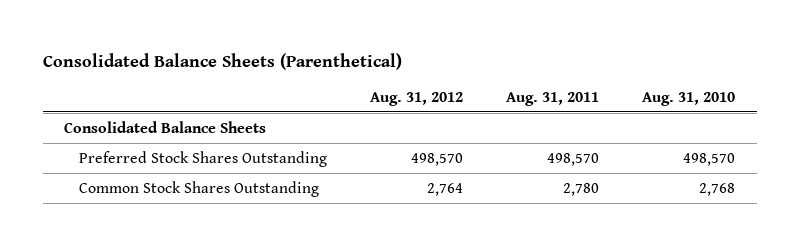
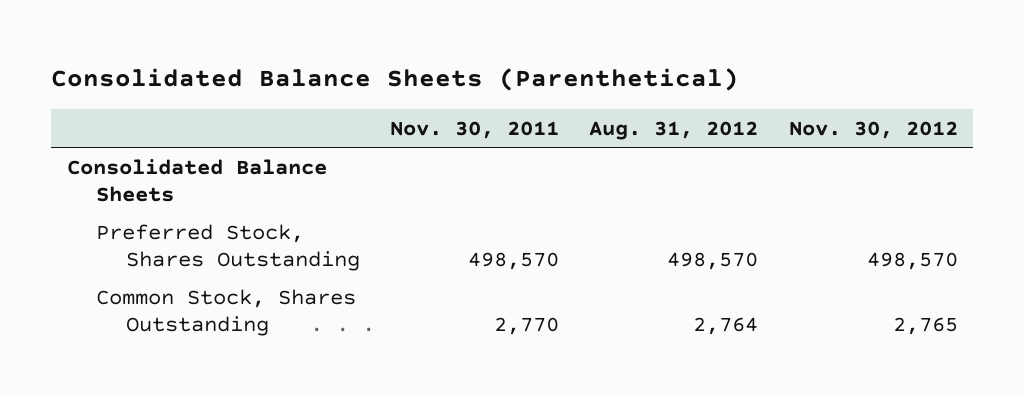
[505,91,599,106] Aug. 31, 2011 -> none
[642,91,736,106] Aug. 31, 2010 -> none
none -> [390,120,560,139] Nov. 30, 2011
none -> [788,120,958,139] Nov. 30, 2012
[78,150,327,167] Preferred Stock Shares Outstanding -> [96,223,360,271] Preferred Stock, Shares Outstanding
[78,180,319,197] Common Stock Shares Outstanding -> [96,288,357,336] Common Stock, Shares Outstanding

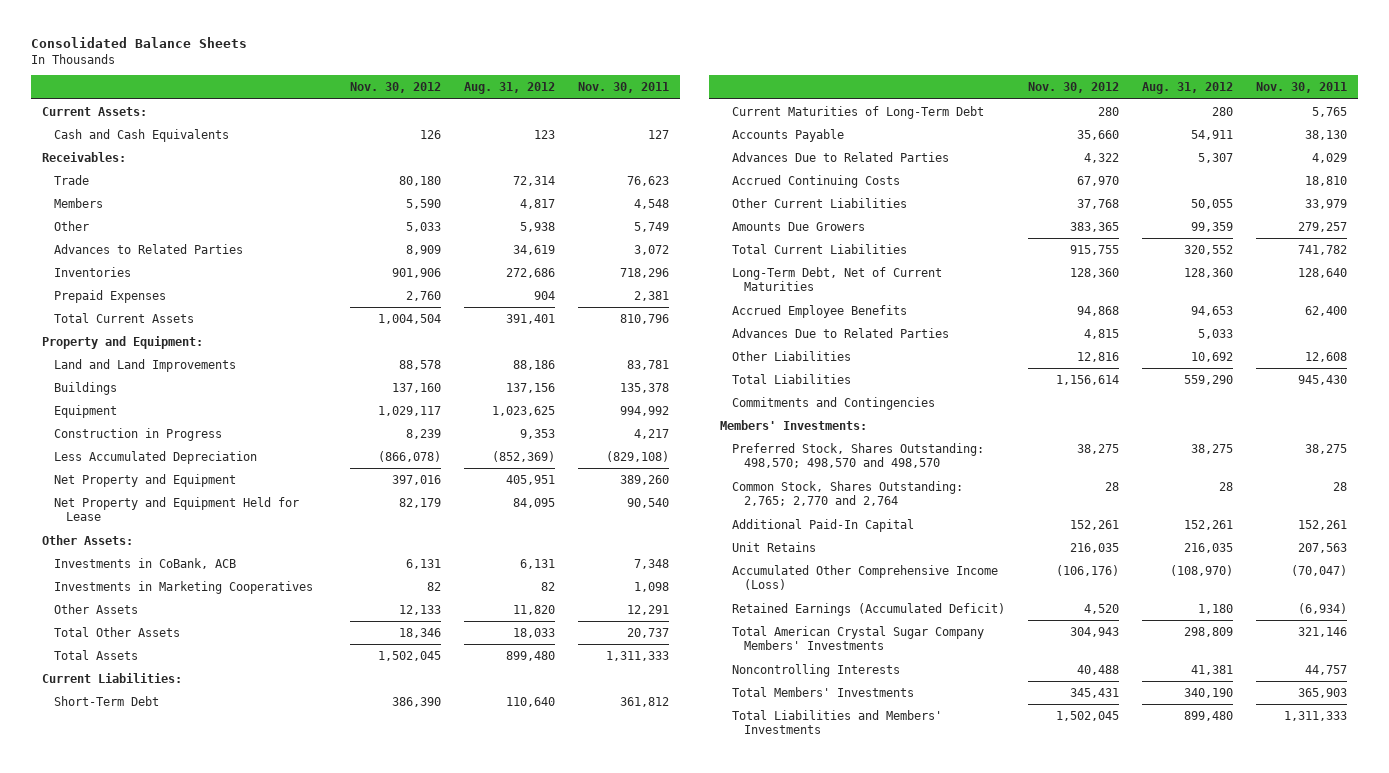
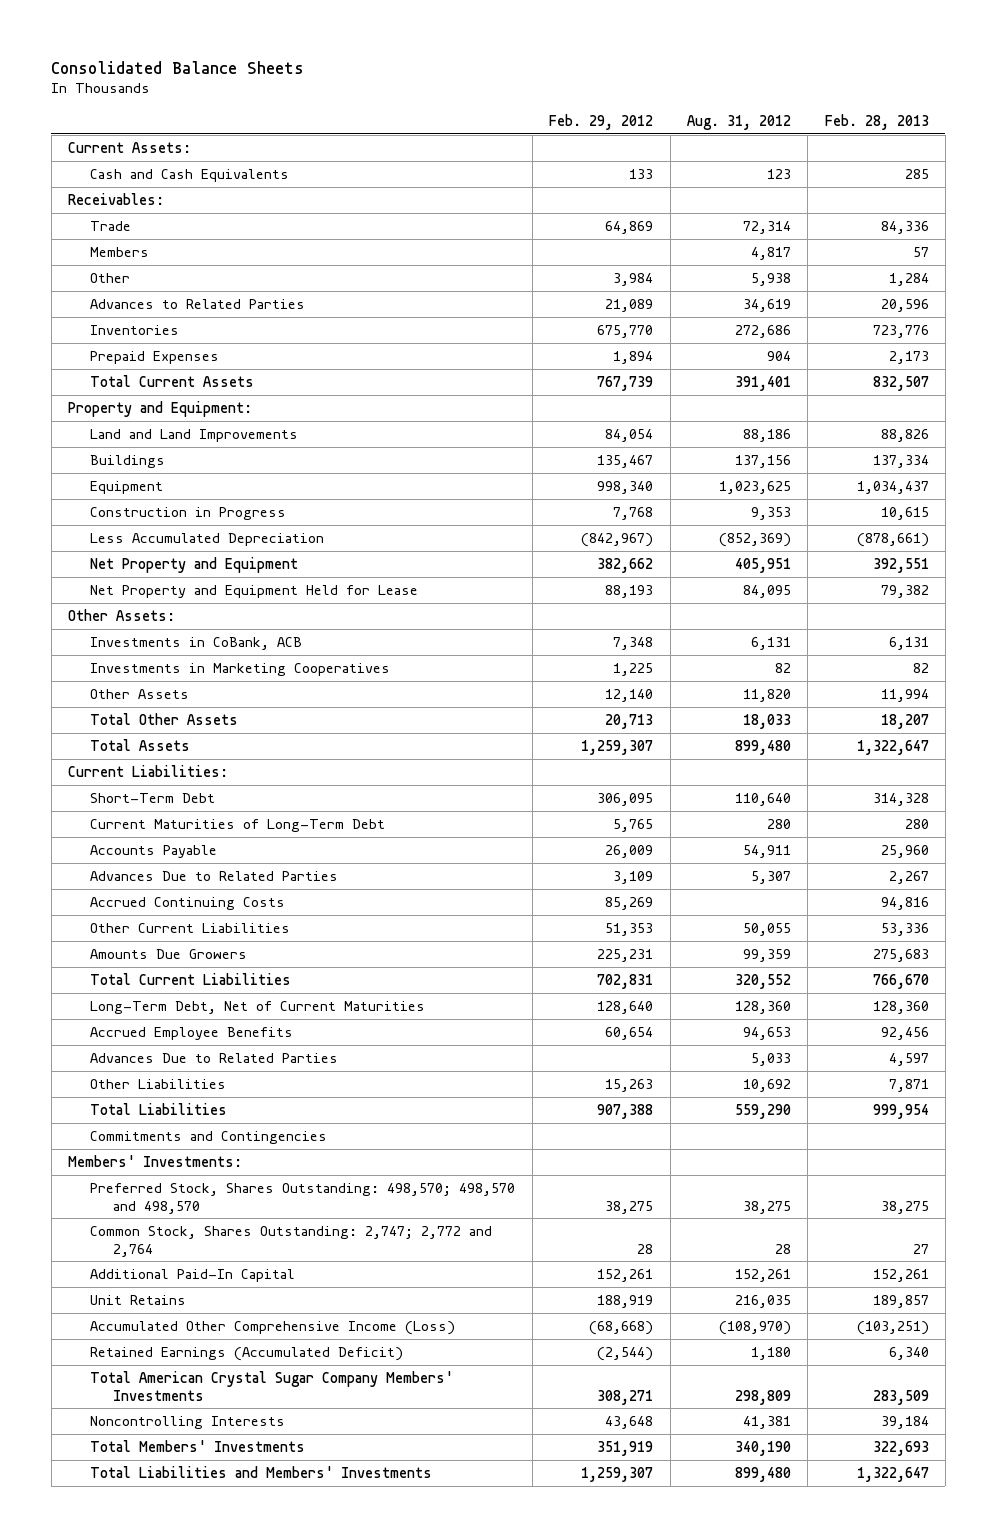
[350,82,442,94] Nov. 30, 2012 -> none
[577,82,669,94] Nov. 30, 2011 -> none
none -> [549,113,654,130] Feb. 29, 2012
none -> [824,113,929,130] Feb. 28, 2013
[732,480,964,507] Common Stock, Shares Outstanding: 2,765; 2,770 and 2,764 -> [90,1225,493,1257] Common Stock, Shares Outstanding: 2,747; 2,772 and 2,764

